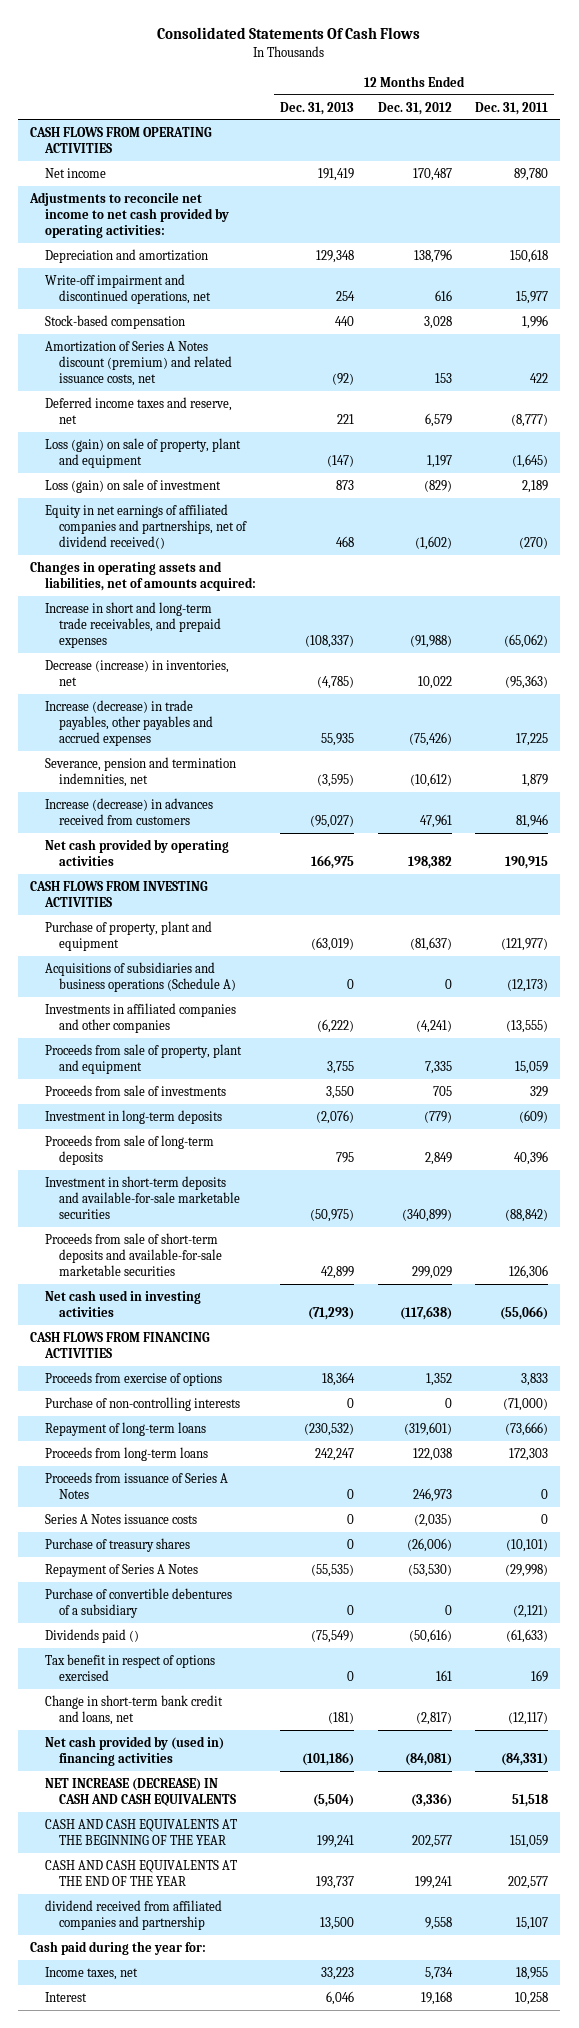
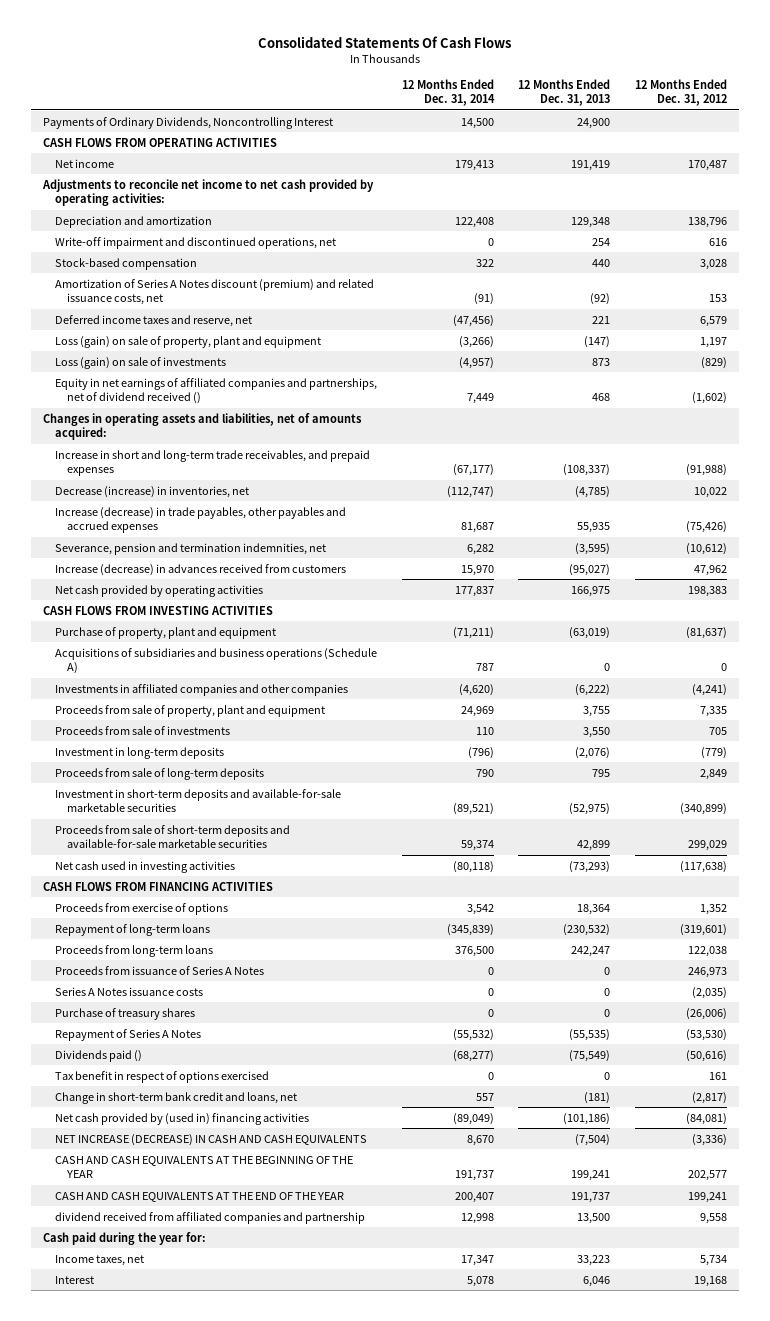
[475,101,549,115] Dec. 31, 2011 -> none
none -> [401,78,495,107] 12 Months Ended Dec. 31, 2014
none -> [42,116,333,129] Payments of Ordinary Dividends, Noncontrolling Interest
[44,478,221,493] Loss (gain) on sale of investment -> [54,356,226,369] Loss (gain) on sale of investments
[44,503,248,550] Equity in net earnings of affiliated companies and partnerships, net of dividend received() -> [54,377,377,405] Equity in net earnings of affiliated companies and partnerships, net of dividend received ()
[419,813,452,828] 47,961 -> [693,564,727,576] 47,962
[407,855,452,869] 198,382 -> [687,585,727,597] 198,383
[309,1209,354,1223] (50,975) -> [569,803,611,816] (52,975)
[307,1306,354,1320] (71,293) -> [569,860,611,873] (73,293)
[44,1396,240,1411] Purchase of non-controlling interests -> none
[44,1587,232,1618] Purchase of convertible debentures of a subsidiary -> none
[312,1793,354,1807] (5,504) -> [575,1133,611,1146] (7,504)
[315,1875,354,1889] 193,737 -> [571,1191,611,1203] 191,737

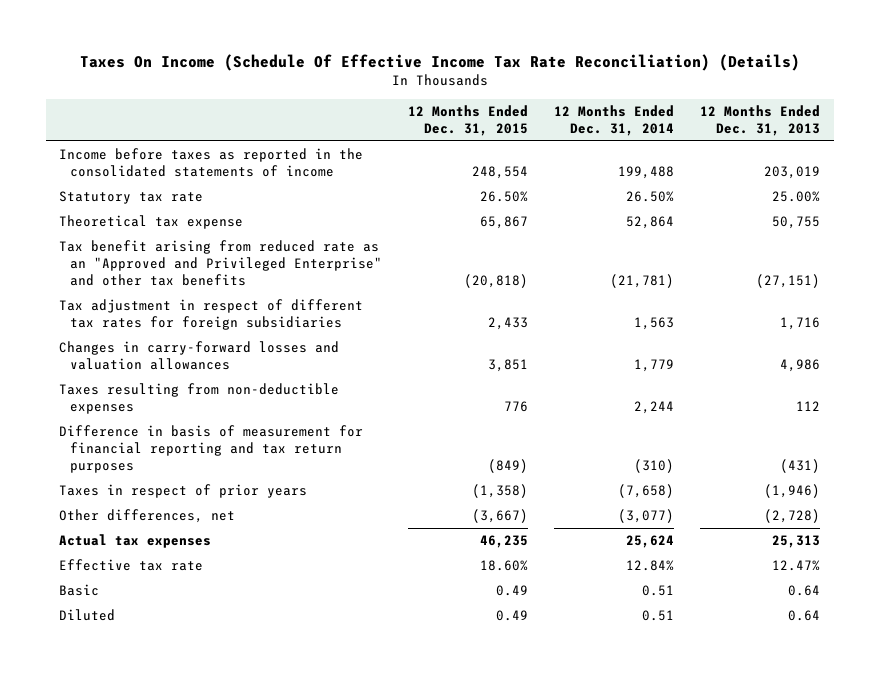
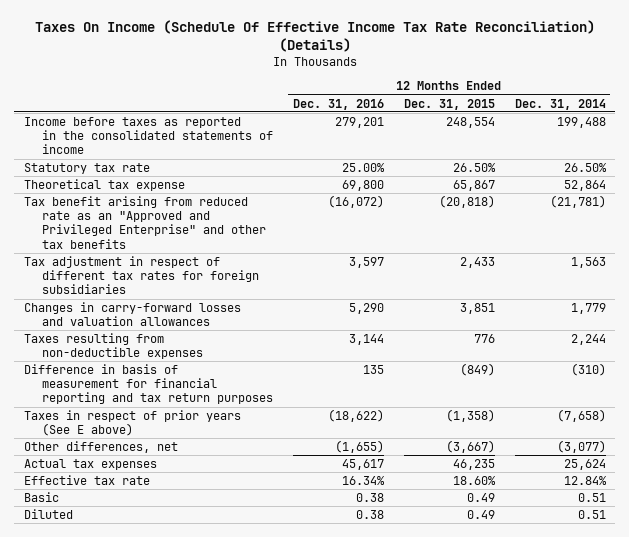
[700,105,821,136] 12 Months Ended Dec. 31, 2013 -> none
none -> [292,98,384,110] Dec. 31, 2016
[59,484,308,499] Taxes in respect of prior years -> [23,409,241,437] Taxes in respect of prior years (See E above)

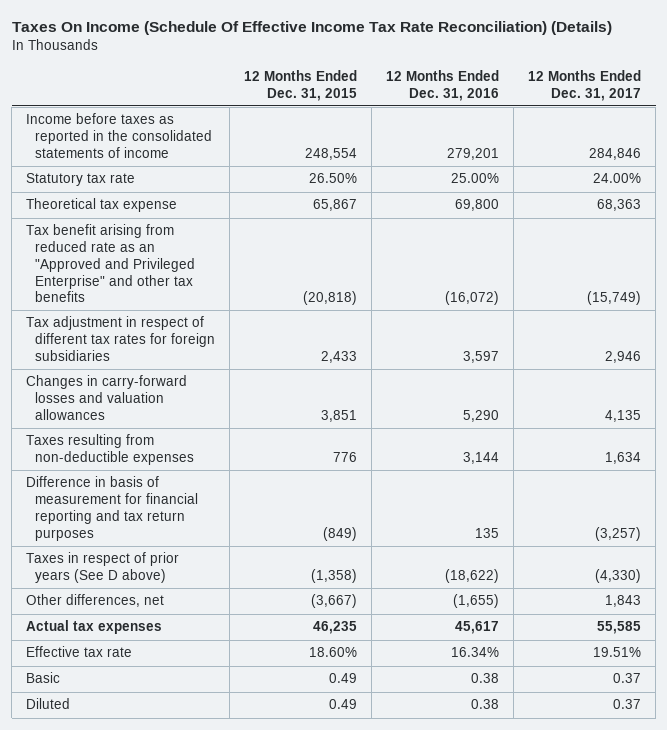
[514,98,606,110] Dec. 31, 2014 -> none
none -> [528,69,642,101] 12 Months Ended Dec. 31, 2017
[23,409,241,437] Taxes in respect of prior years (See E above) -> [26,552,180,584] Taxes in respect of prior years (See D above)

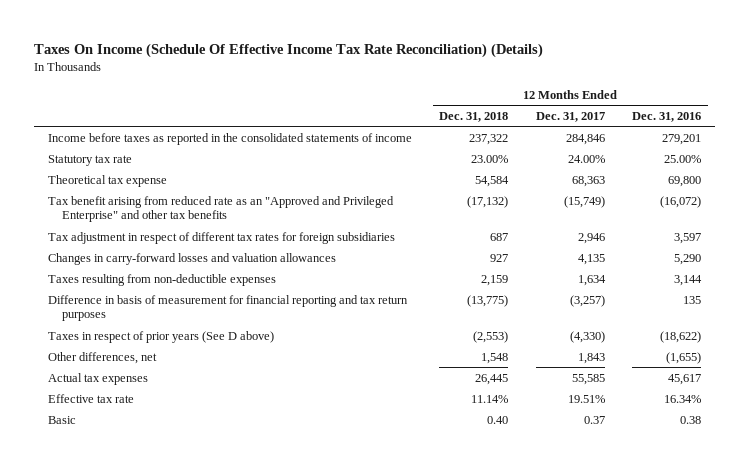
[244,69,358,101] 12 Months Ended Dec. 31, 2015 -> none
none -> [439,111,509,122] Dec. 31, 2018
[26,698,71,710] Diluted -> none

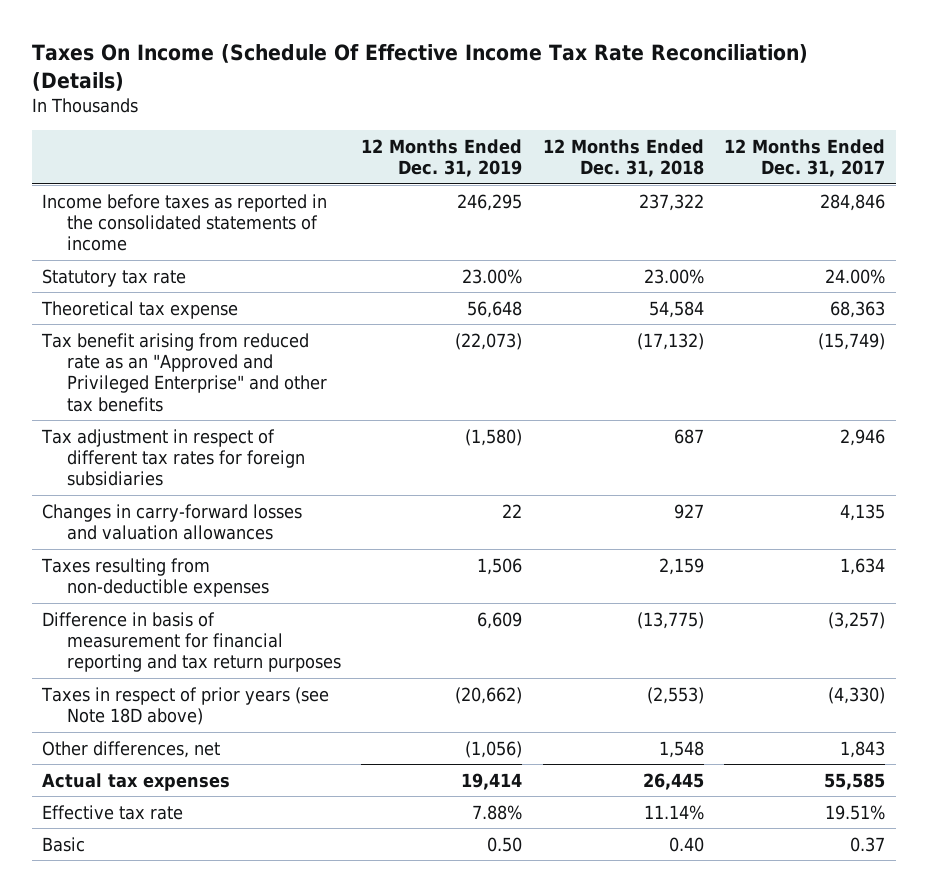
[632,111,702,122] Dec. 31, 2016 -> none
none -> [361,138,523,178] 12 Months Ended Dec. 31, 2019
[48,330,275,343] Taxes in respect of prior years (See D above) -> [40,686,329,726] Taxes in respect of prior years (see Note 18D above)

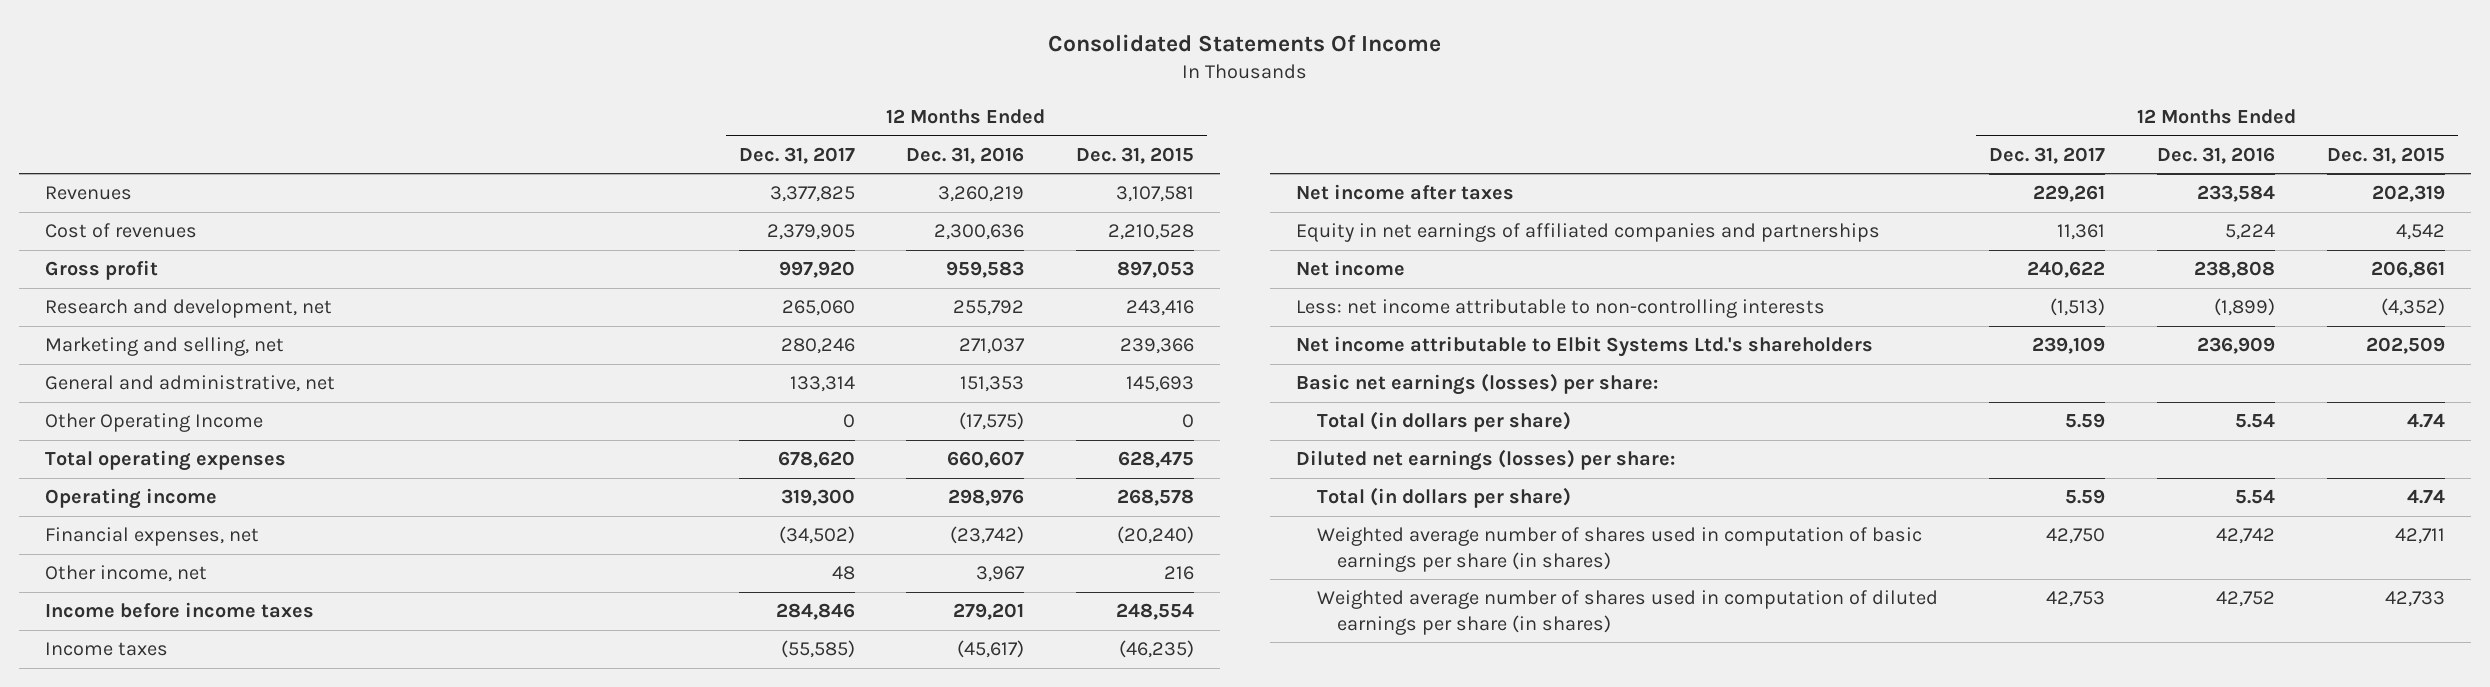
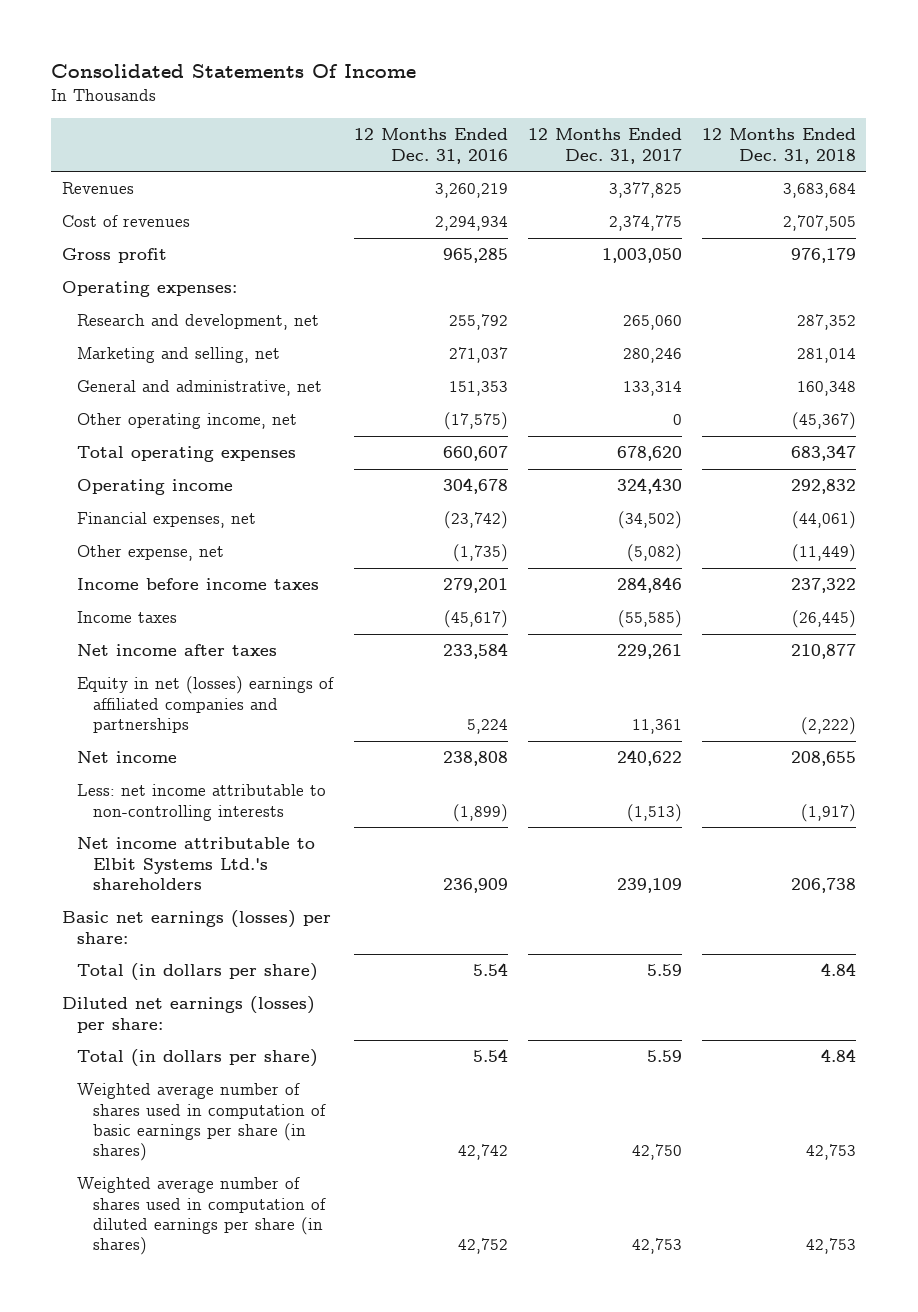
[1076,146,1195,164] Dec. 31, 2015 -> none
none -> [702,128,857,164] 12 Months Ended Dec. 31, 2018
[766,224,855,241] 2,379,905 -> [608,215,682,232] 2,374,775
[934,224,1025,241] 2,300,636 -> [434,216,508,232] 2,294,934
[778,261,855,279] 997,920 -> [601,248,682,264] 1,003,050
[946,261,1025,279] 959,583 -> [442,248,508,264] 965,285
none -> [61,281,237,298] Operating expenses:
[45,413,264,433] Other Operating Income -> [77,413,298,430] Other operating income, net
[780,489,855,507] 319,300 -> [616,478,682,495] 324,430
[948,489,1025,507] 298,976 -> [442,478,508,495] 304,678
[45,565,208,583] Other income, net -> [77,545,225,562] Other expense, net
[831,566,855,581] 48 -> [626,544,682,563] (5,082)
[976,566,1026,583] 3,967 -> [452,544,508,563] (1,735)
[1296,223,1881,243] Equity in net earnings of affiliated companies and partnerships -> [77,676,335,734] Equity in net (losses) earnings of affiliated companies and partnerships

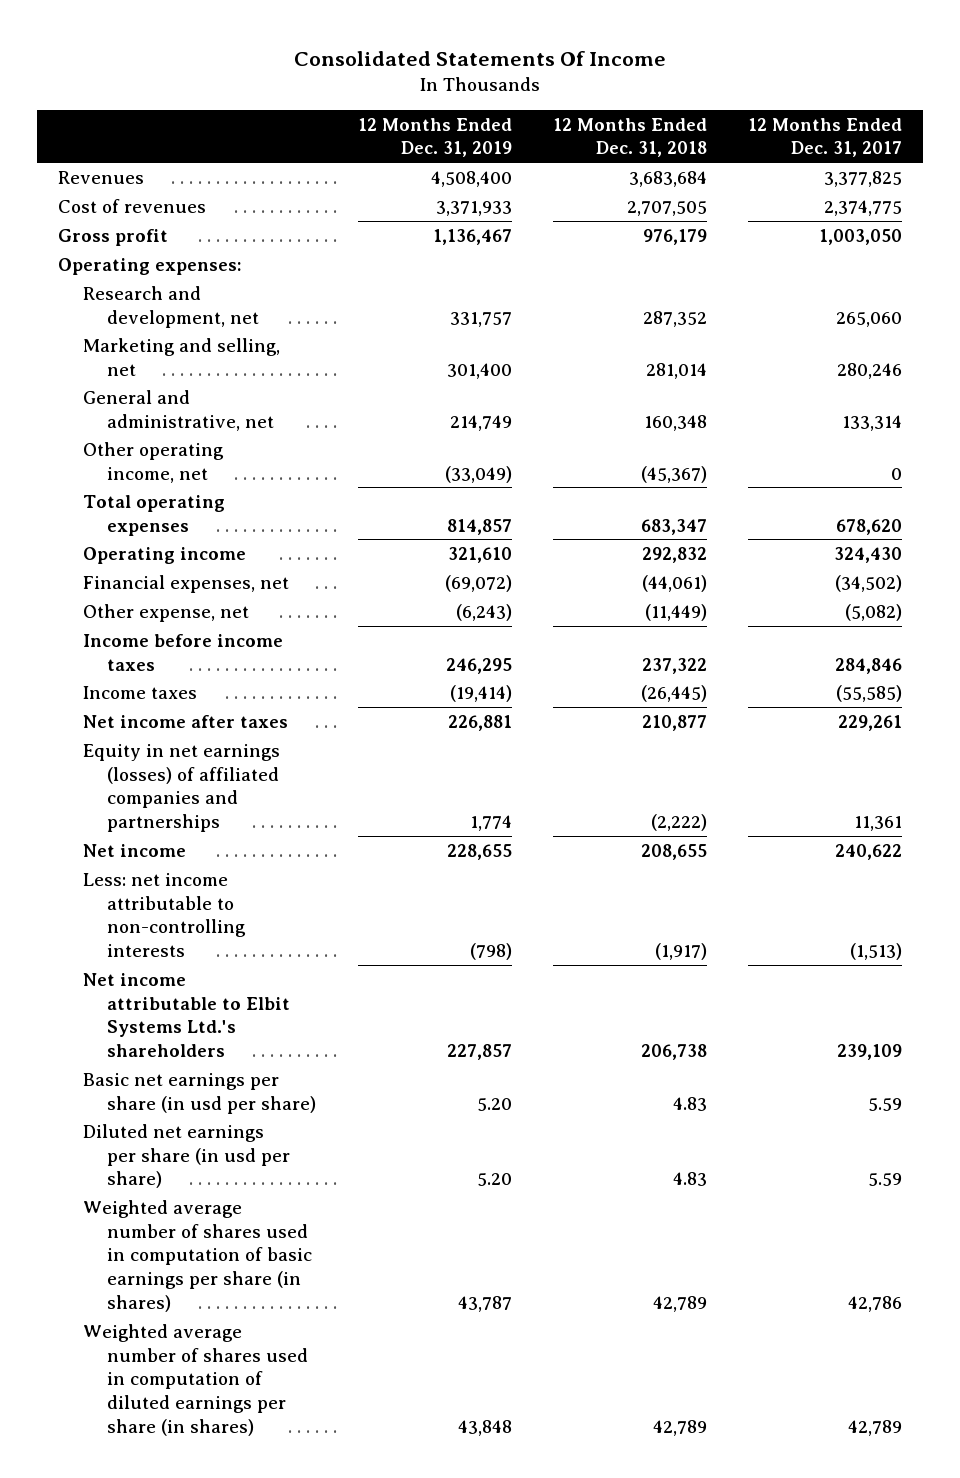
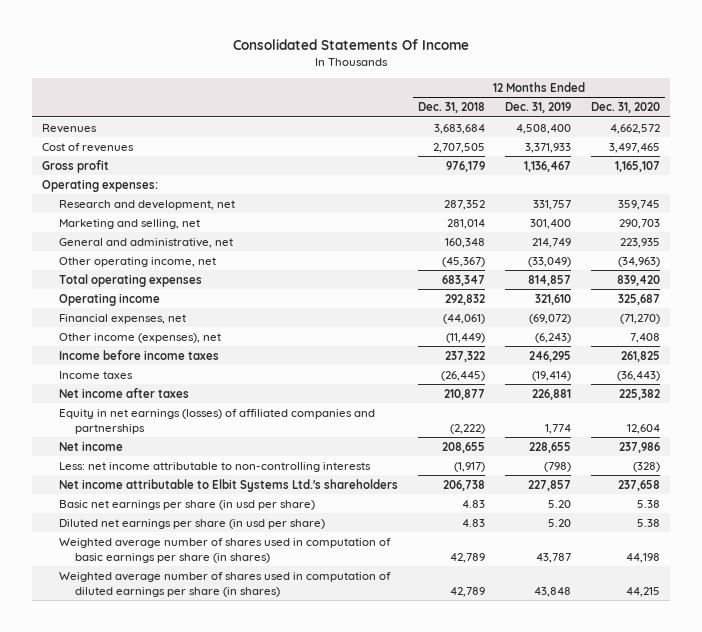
[748,117,903,158] 12 Months Ended Dec. 31, 2017 -> none
none -> [591,102,661,114] Dec. 31, 2020
[82,603,249,622] Other expense, net -> [58,332,221,343] Other income (expenses), net

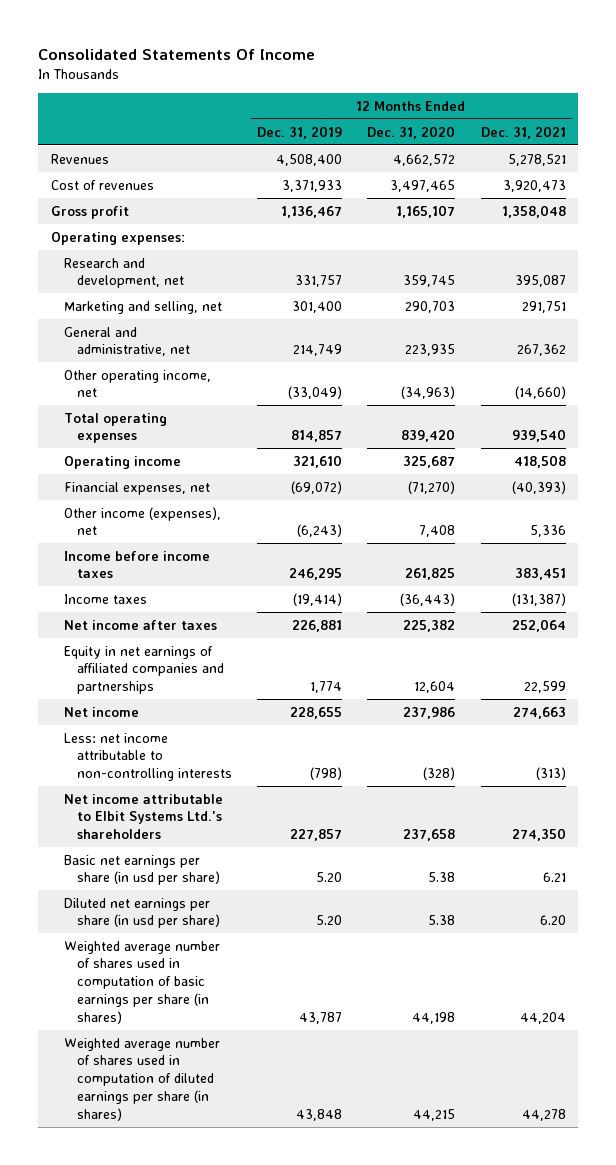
[417,102,485,114] Dec. 31, 2018 -> none
none -> [480,125,566,139] Dec. 31, 2021
[58,408,375,434] Equity in net earnings (losses) of affiliated companies and partnerships -> [63,645,224,695] Equity in net earnings of affiliated companies and partnerships

